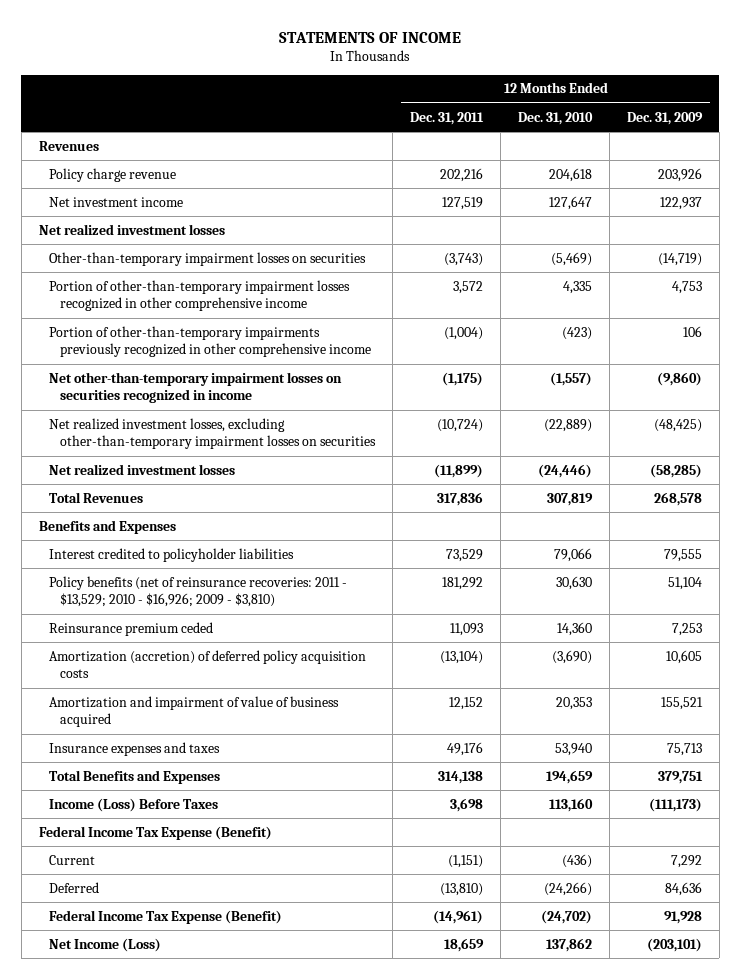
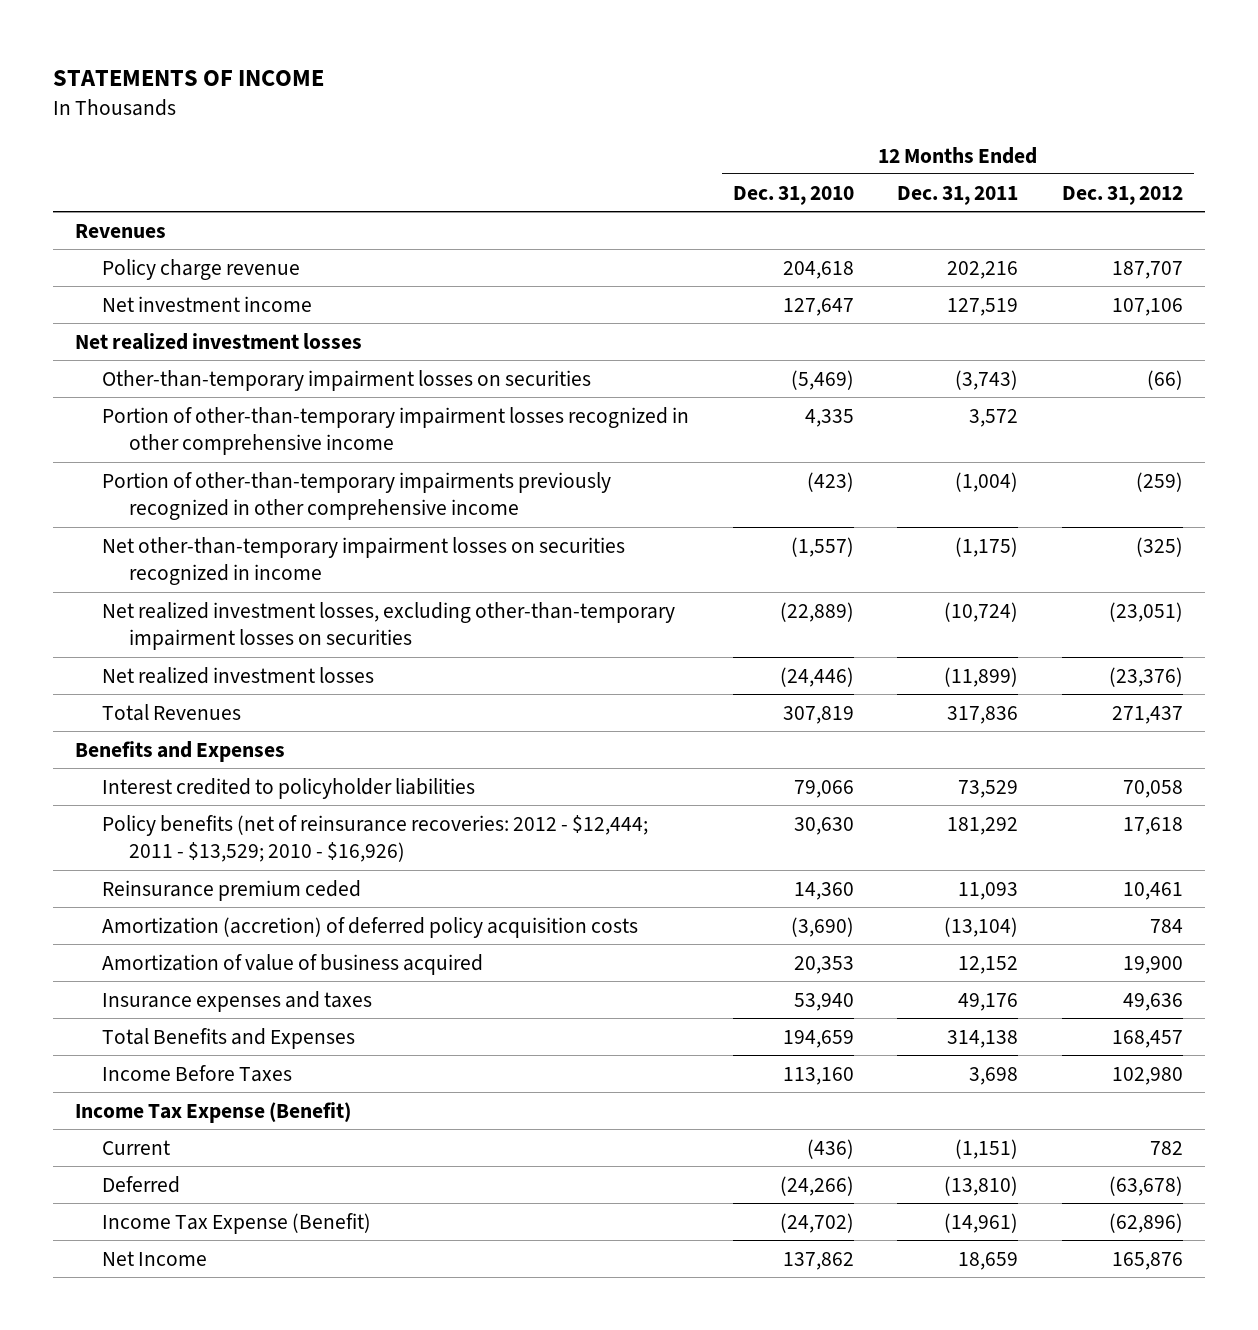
[626,111,703,125] Dec. 31, 2009 -> none
none -> [1062,185,1184,205] Dec. 31, 2012
[49,575,348,608] Policy benefits (net of reinsurance recoveries: 2011 - $13,529; 2010 - $16,926; 2009 - $3,810) -> [101,814,648,863] Policy benefits (net of reinsurance recoveries: 2012 - $12,444; 2011 - $13,529; 2010 - $16,926)
[49,695,340,728] Amortization and impairment of value of business acquired -> [101,953,483,975] Amortization of value of business acquired
[49,797,219,812] Income (Loss) Before Taxes -> [101,1064,292,1082] Income Before Taxes
[38,825,272,840] Federal Income Tax Expense (Benefit) -> [74,1101,351,1123] Income Tax Expense (Benefit)
[49,909,283,924] Federal Income Tax Expense (Benefit) -> [101,1212,371,1234] Income Tax Expense (Benefit)
[49,937,162,952] Net Income (Loss) -> [101,1250,207,1266] Net Income

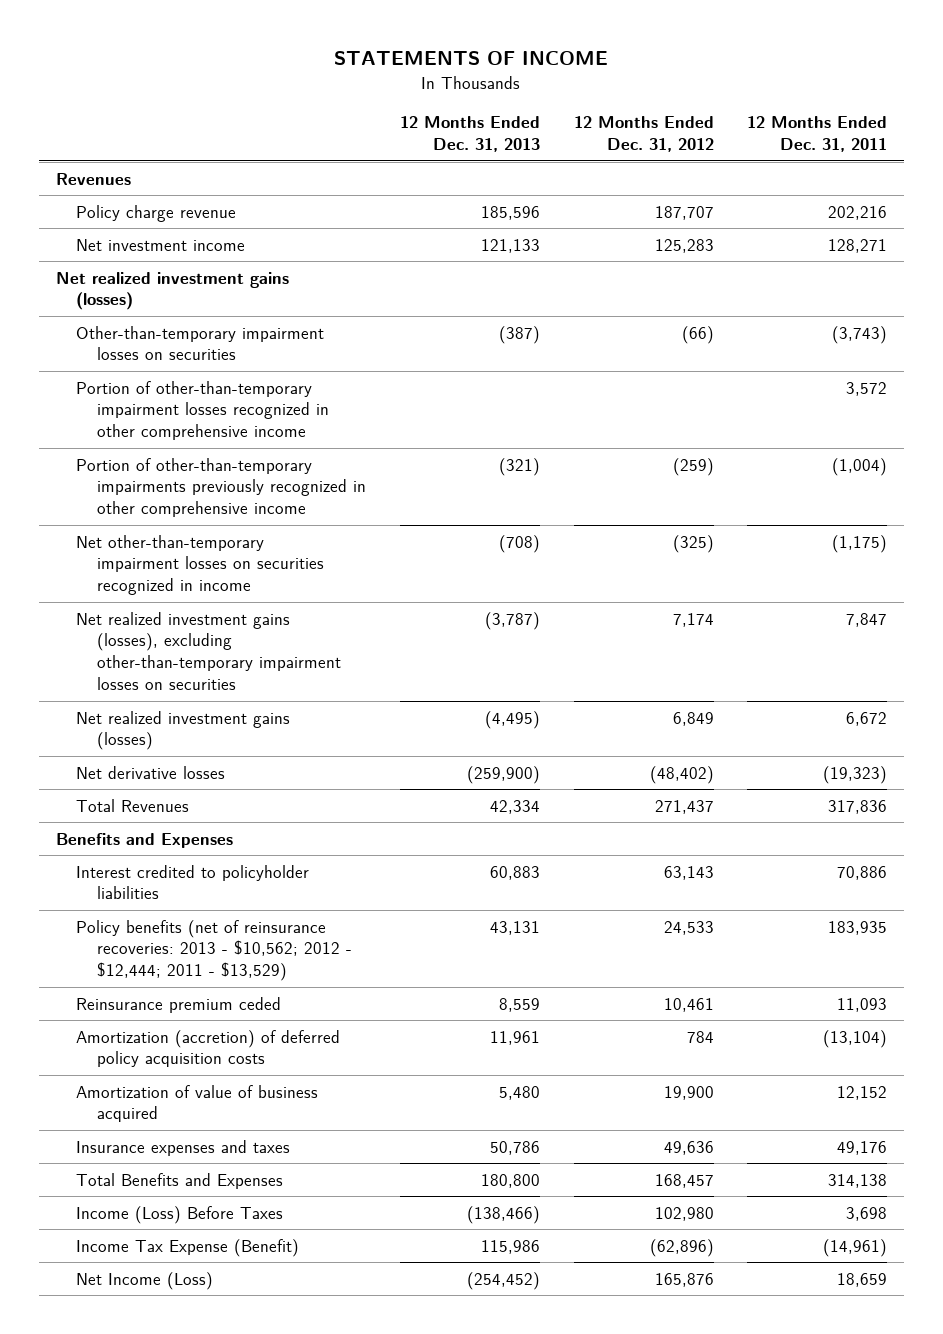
[732,185,854,205] Dec. 31, 2010 -> none
none -> [400,116,541,153] 12 Months Ended Dec. 31, 2013
[947,297,1019,316] 127,519 -> [828,238,888,253] 128,271
[1112,297,1184,316] 107,106 -> [654,238,714,253] 125,283
[74,332,362,350] Net realized investment losses -> [55,271,289,311] Net realized investment gains (losses)
[101,601,675,651] Net realized investment losses, excluding other-than-temporary impairment losses on securities -> [76,611,342,691] Net realized investment gains (losses), excluding other-than-temporary impairment losses on securities
[944,601,1019,622] (10,724) -> [846,612,888,627] 7,847
[1109,601,1184,622] (23,051) -> [672,612,714,627] 7,174
[101,666,374,684] Net realized investment losses -> [76,710,291,751] Net realized investment gains (losses)
[944,666,1019,687] (11,899) -> [846,711,888,726] 6,672
[1109,666,1184,687] (23,376) -> [672,711,714,726] 6,849
none -> [76,765,226,779] Net derivative losses
[958,779,1019,798] 73,529 -> [837,865,888,880] 70,886
[1123,779,1184,798] 70,058 -> [663,865,714,880] 63,143
[101,814,648,863] Policy benefits (net of reinsurance recoveries: 2012 - $12,444; 2011 - $13,529; 2010 - $16,926) -> [76,919,353,982] Policy benefits (net of reinsurance recoveries: 2013 - $10,562; 2012 - $12,444; 2011 - $13,529)
[947,816,1019,835] 181,292 -> [828,920,888,935] 183,935
[1123,816,1184,835] 17,618 -> [663,920,714,935] 24,533
[74,1101,351,1123] Income Tax Expense (Benefit) -> none
[101,1139,170,1155] Current -> none
[101,1175,180,1193] Deferred -> none
[101,1064,292,1082] Income Before Taxes -> [76,1205,284,1224] Income (Loss) Before Taxes
[101,1250,207,1266] Net Income -> [76,1271,214,1290] Net Income (Loss)

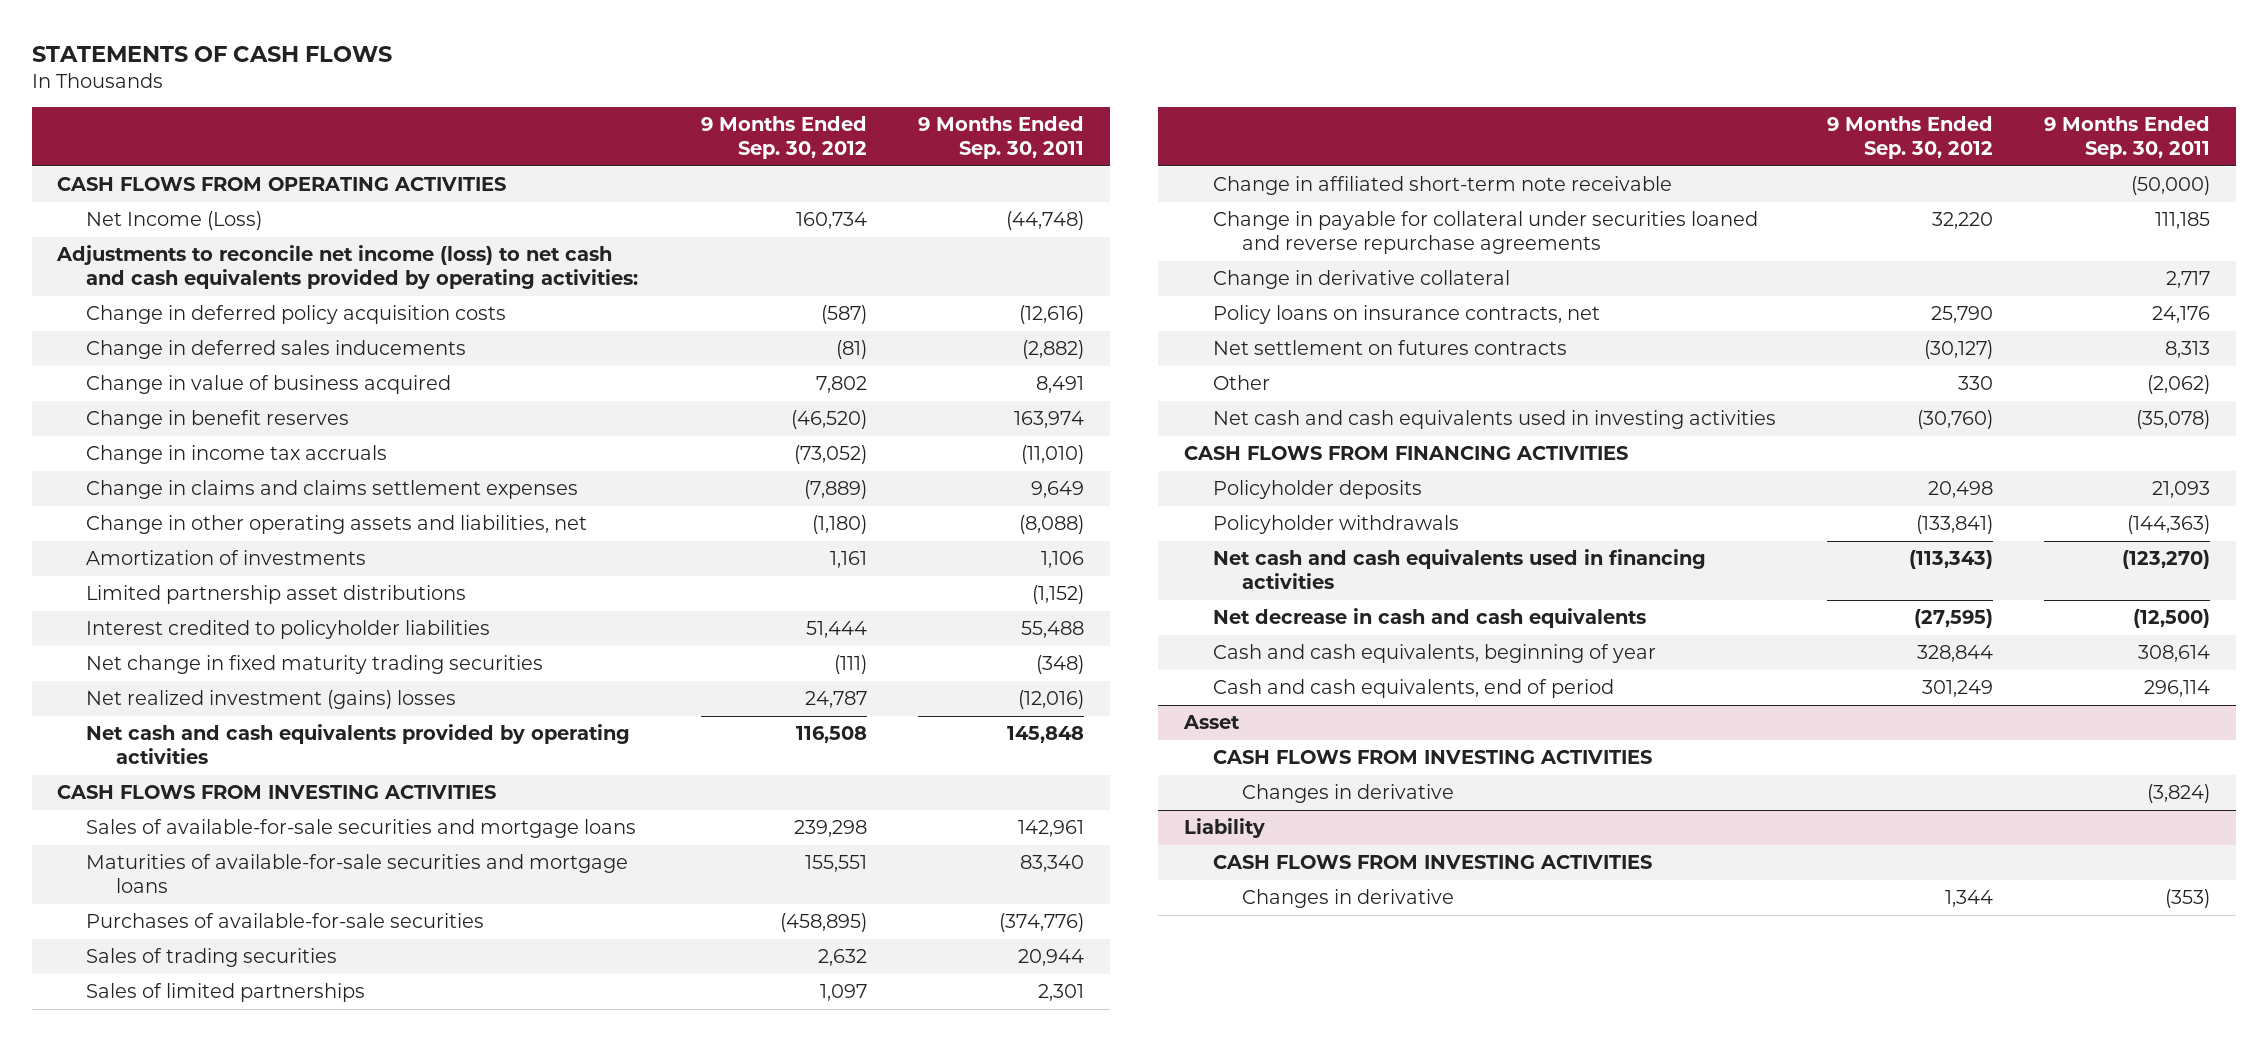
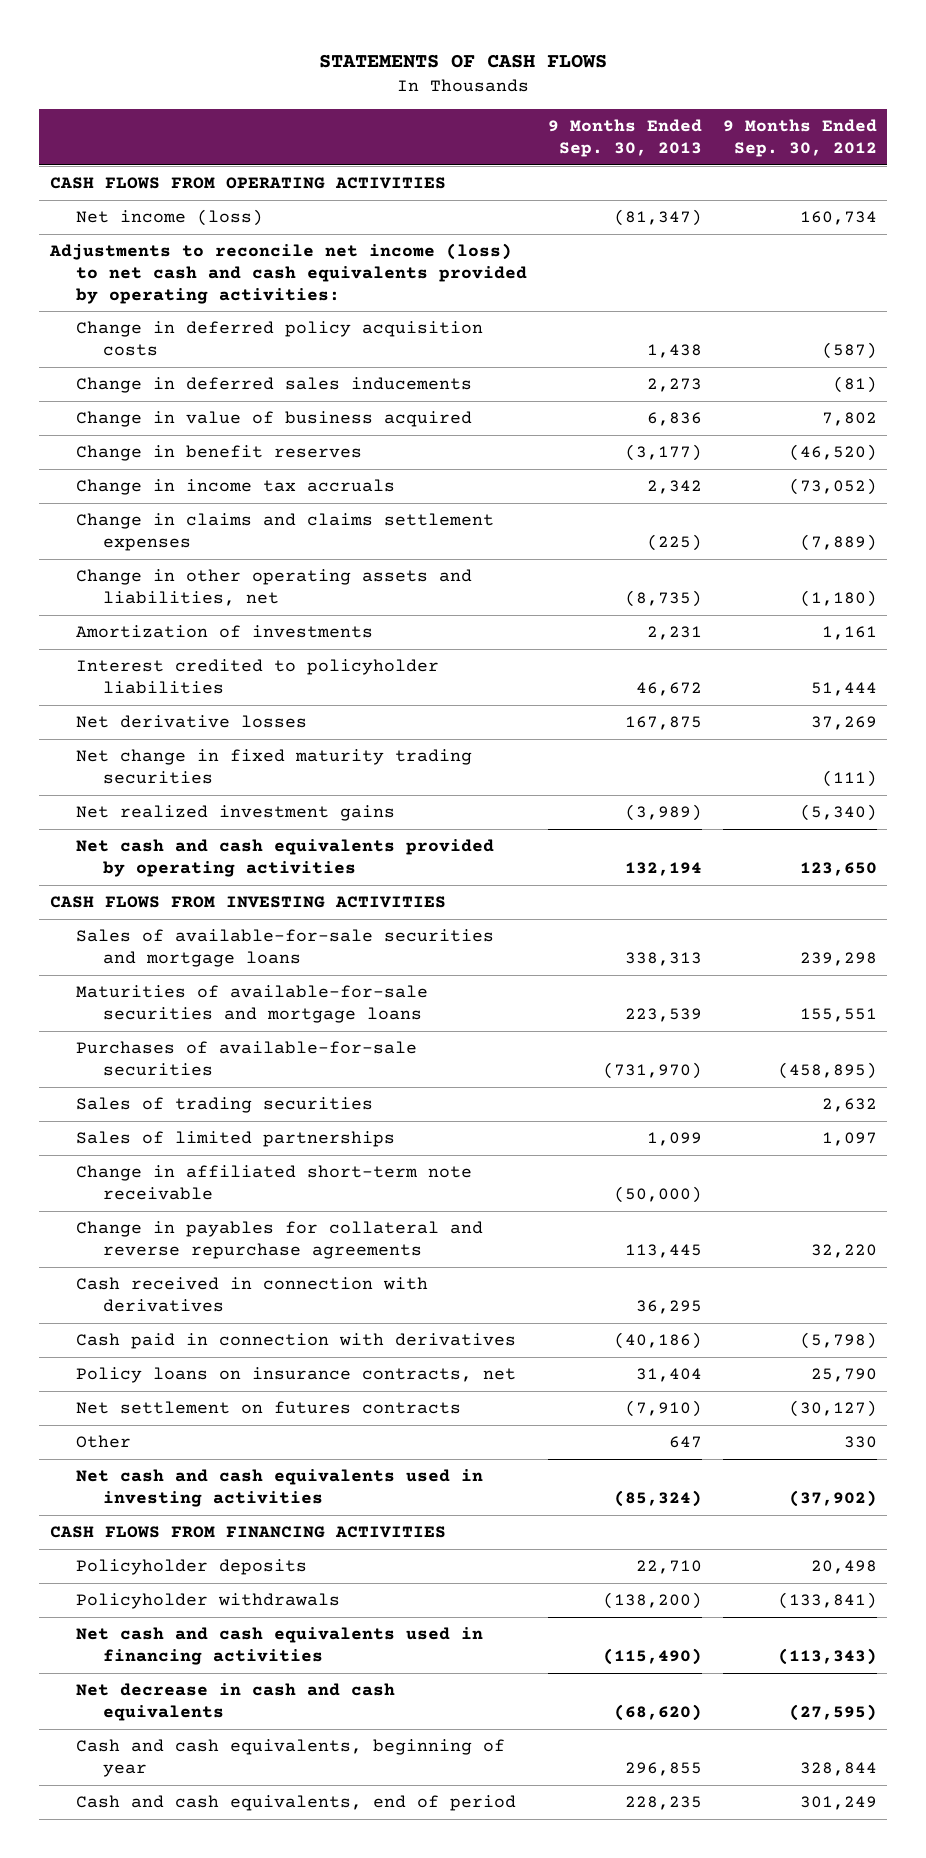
[917,116,1084,160] 9 Months Ended Sep. 30, 2011 -> none
none -> [547,119,702,158] 9 Months Ended Sep. 30, 2013
[86,211,263,231] Net Income (Loss) -> [76,209,264,227] Net income (loss)
[86,585,467,605] Limited partnership asset distributions -> none
none -> [76,715,308,729] Net derivative losses
[86,690,457,710] Net realized investment (gains) losses -> [76,805,396,822] Net realized investment gains
[804,691,867,709] 24,787 -> [799,804,877,822] (5,340)
[795,726,867,744] 116,508 -> [799,861,877,876] 123,650
[1212,270,1510,290] Change in derivative collateral -> none
[1212,211,1758,255] Change in payable for collateral under securities loaned and reverse repurchase agreements -> [76,1221,484,1259] Change in payables for collateral and reverse repurchase agreements
none -> [76,1277,429,1312] Cash received in connection with derivatives
none -> [76,1333,517,1350] Cash paid in connection with derivatives
[1917,410,1994,430] (30,760) -> [788,1489,877,1507] (37,902)
[1182,715,1240,730] Asset -> none
[1212,750,1652,765] CASH FLOWS FROM INVESTING ACTIVITIES -> none
[1242,784,1455,804] Changes in derivative -> none
[1183,818,1265,839] Liability -> none
[1212,855,1652,870] CASH FLOWS FROM INVESTING ACTIVITIES -> none
[1242,889,1455,909] Changes in derivative -> none

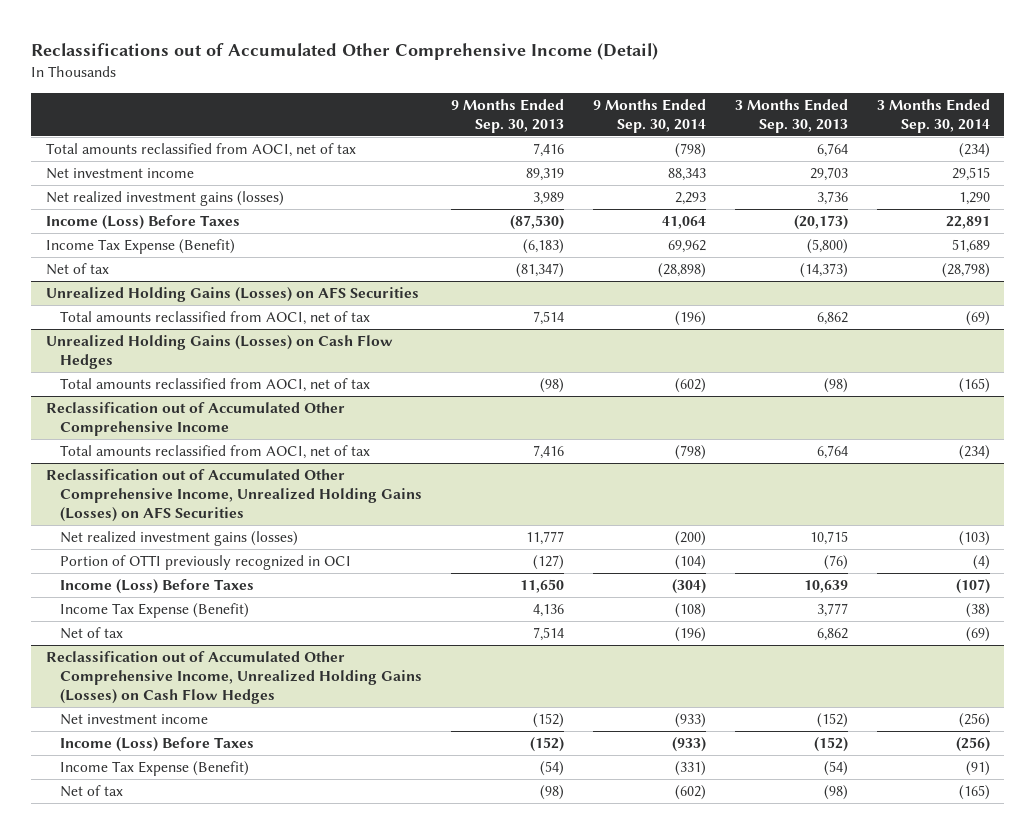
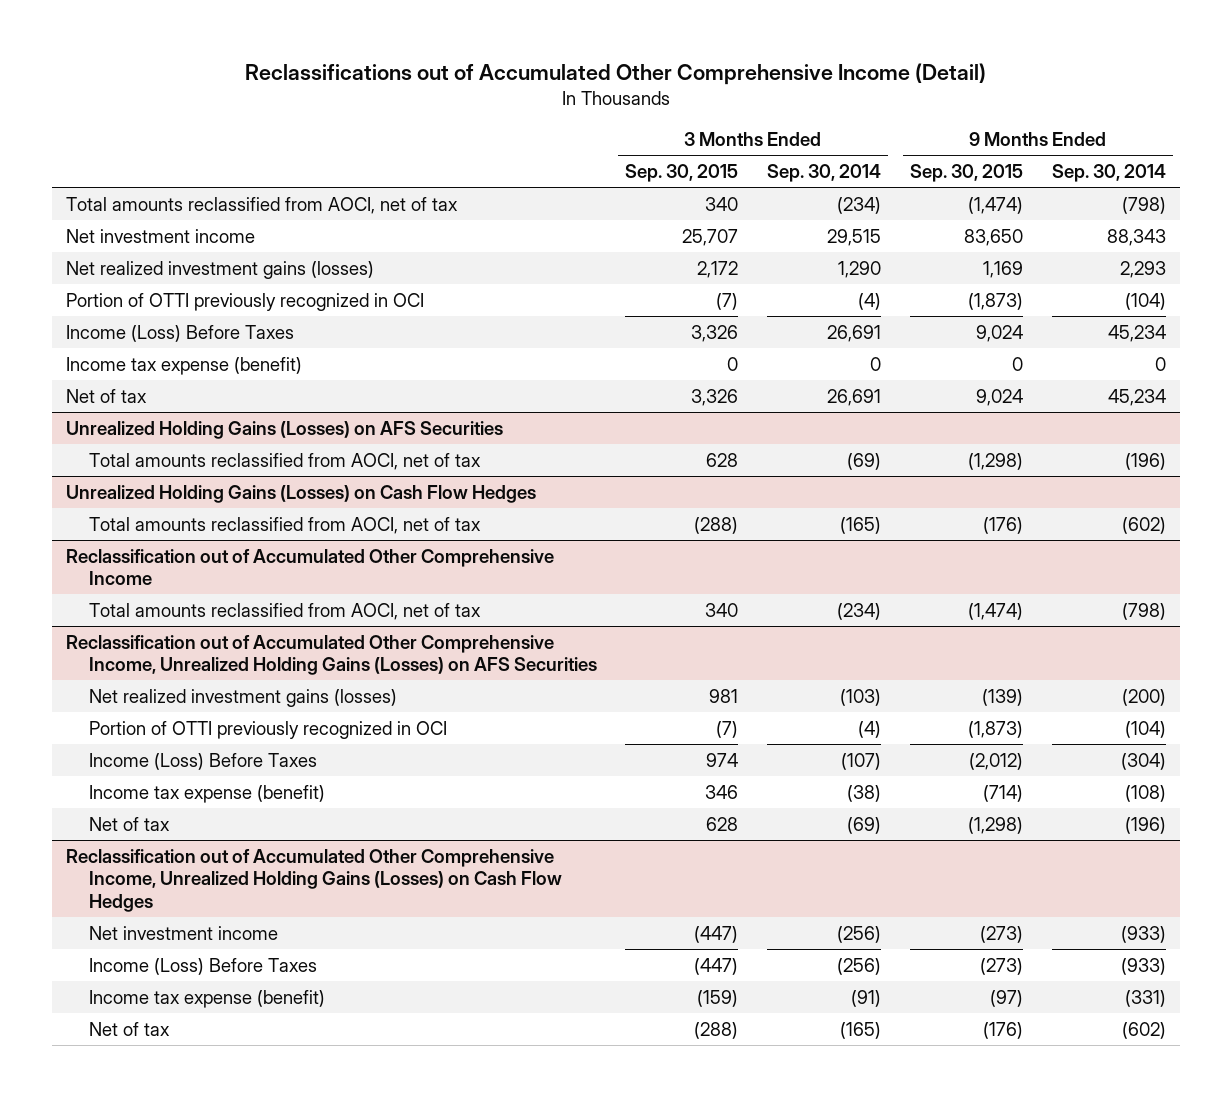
[450,98,564,133] 9 Months Ended Sep. 30, 2013 -> none
[734,98,848,133] 3 Months Ended Sep. 30, 2013 -> none
none -> [625,164,739,183] Sep. 30, 2015
none -> [909,164,1023,183] Sep. 30, 2015
none -> [65,292,424,311] Portion of OTTI previously recognized in OCI
[661,215,706,229] 41,064 -> [1107,324,1166,342] 45,234
[945,215,990,229] 22,891 -> [827,324,882,342] 26,691
[45,238,235,254] Income Tax Expense (Benefit) -> [65,356,302,375] Income tax expense (benefit)
[667,239,706,253] 69,962 -> [1154,356,1166,371] 0
[951,238,990,253] 51,689 -> [870,356,882,371] 0
[657,262,706,278] (28,898) -> [1107,388,1166,406] 45,234
[941,262,990,278] (28,798) -> [827,388,882,406] 26,691
[60,602,250,618] Income Tax Expense (Benefit) -> [88,784,325,803] Income tax expense (benefit)
[60,760,250,776] Income Tax Expense (Benefit) -> [88,989,325,1008] Income tax expense (benefit)

